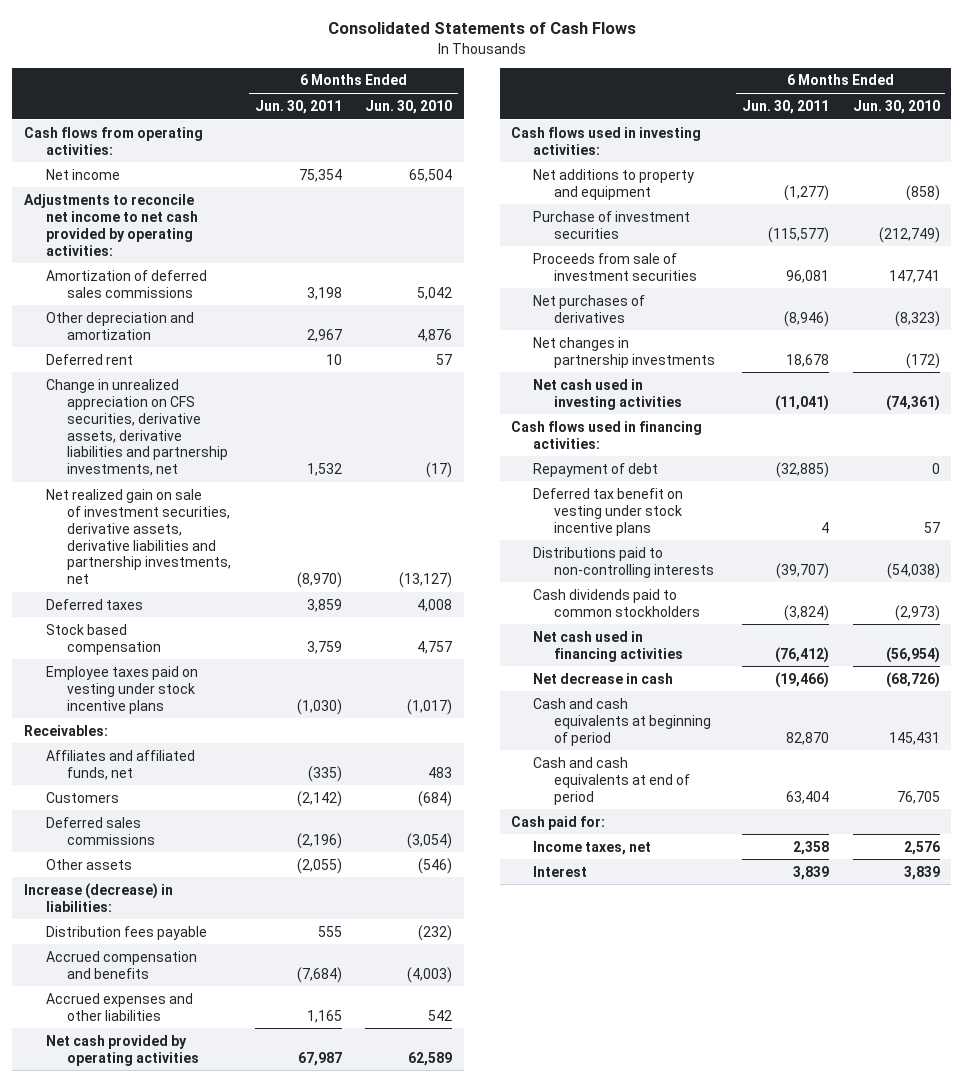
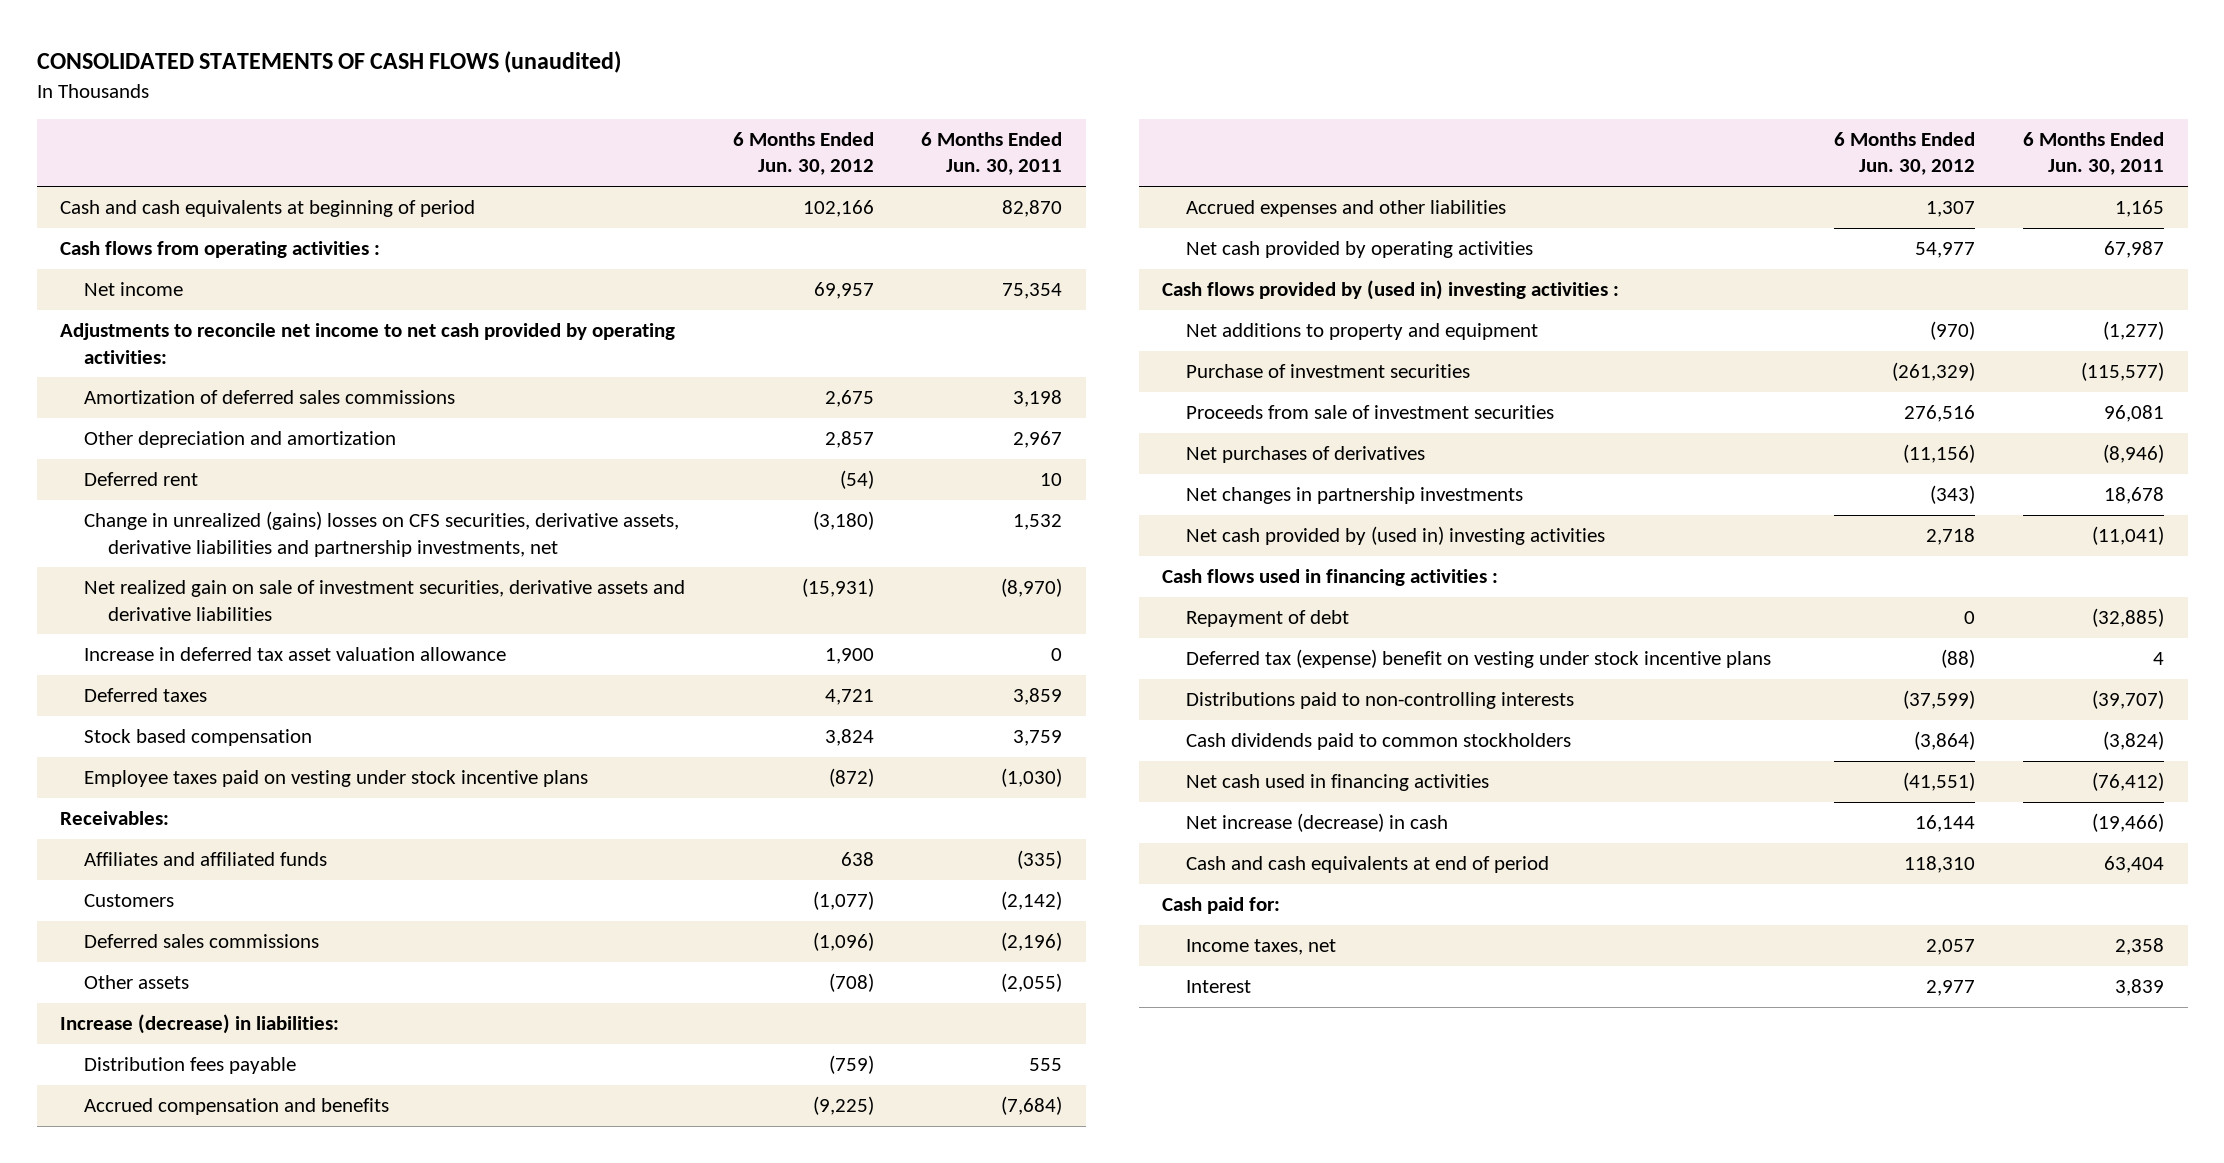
[327,22,636,35] Consolidated Statements of Cash Flows -> [36,51,621,74] CONSOLIDATED STATEMENTS OF CASH FLOWS (unaudited)
[365,99,453,114] Jun. 30, 2010 -> none
none -> [732,132,874,176] 6 Months Ended Jun. 30, 2012
[532,697,712,746] Cash and cash equivalents at beginning of period -> [60,200,476,218] Cash and cash equivalents at beginning of period
[24,126,204,155] Cash flows from operating activities: -> [60,241,381,259] Cash flows from operating activities :
[45,378,229,477] Change in unrealized appreciation on CFS securities, derivative assets, derivative liabilities and partnership investments, net -> [84,511,680,557] Change in unrealized (gains) losses on CFS securities, derivative assets, derivative liabilities and partnership investments, net
[45,488,232,585] Net realized gain on sale of investment securities, derivative assets, derivative liabilities and partnership investments, net -> [84,580,686,621] Net realized gain on sale of investment securities, derivative assets and derivative liabilities
none -> [84,647,507,662] Increase in deferred tax asset valuation allowance
[45,749,195,780] Affiliates and affiliated funds, net -> [84,852,328,867] Affiliates and affiliated funds
[511,126,702,155] Cash flows used in investing activities: -> [1162,280,1620,301] Cash flows provided by (used in) investing activities :
[532,378,683,410] Net cash used in investing activities -> [1185,526,1605,546] Net cash provided by (used in) investing activities
[511,420,703,449] Cash flows used in financing activities: -> [1162,569,1499,587] Cash flows used in financing activities :
[532,487,683,536] Deferred tax benefit on vesting under stock incentive plans -> [1185,649,1771,669] Deferred tax (expense) benefit on vesting under stock incentive plans
[532,672,673,684] Net decrease in cash -> [1185,813,1448,833] Net increase (decrease) in cash

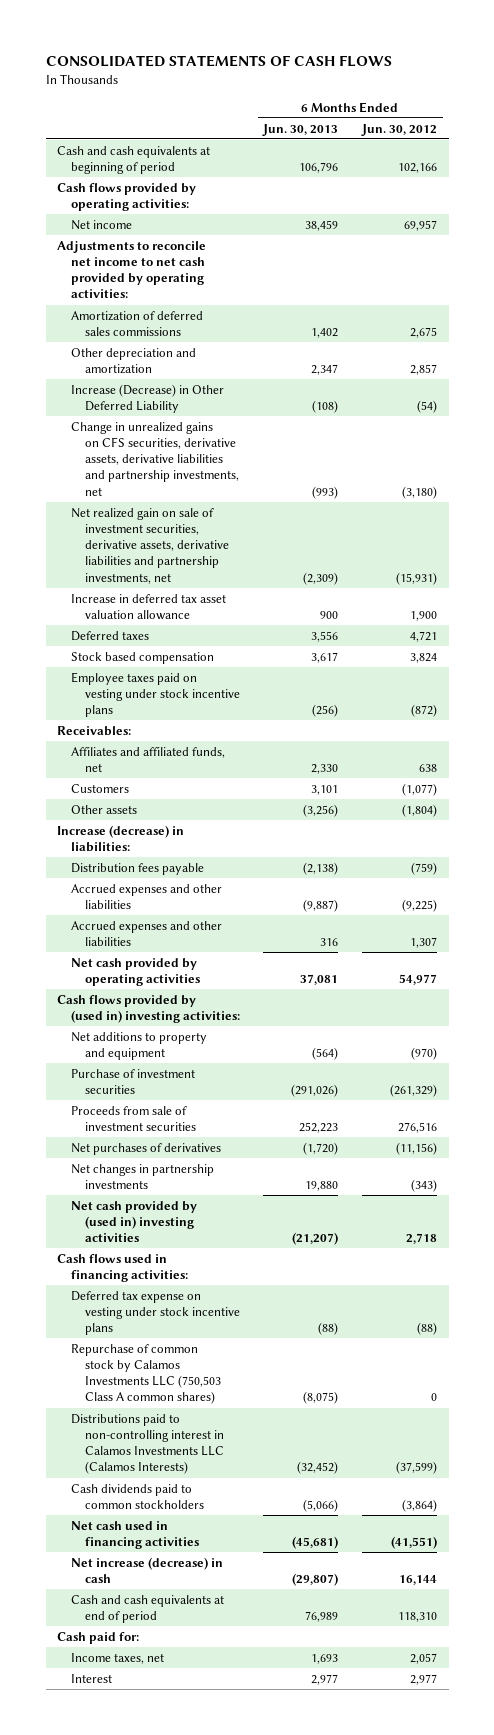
[36,51,621,74] CONSOLIDATED STATEMENTS OF CASH FLOWS (unaudited) -> [45,55,392,68] CONSOLIDATED STATEMENTS OF CASH FLOWS
[921,132,1063,176] 6 Months Ended Jun. 30, 2011 -> none
none -> [262,123,339,136] Jun. 30, 2013
[60,241,381,259] Cash flows from operating activities : -> [57,182,197,211] Cash flows provided by operating activities:
[84,472,199,487] Deferred rent -> none
none -> [71,383,225,413] Increase (Decrease) in Other Deferred Liability
[84,511,680,557] Change in unrealized (gains) losses on CFS securities, derivative assets, derivative liabilities and partnership investments, net -> [71,421,239,496] Change in unrealized gains on CFS securities, derivative assets, derivative liabilities and partnership investments, net
[84,580,686,621] Net realized gain on sale of investment securities, derivative assets and derivative liabilities -> [71,507,229,584] Net realized gain on sale of investment securities, derivative assets, derivative liabilities and partnership investments, net
[84,852,328,867] Affiliates and affiliated funds -> [71,746,226,772] Affiliates and affiliated funds, net
[84,934,320,949] Deferred sales commissions -> none
[828,973,874,993] (708) -> [401,803,437,817] (1,804)
[84,1098,390,1116] Accrued compensation and benefits -> [71,883,223,909] Accrued expenses and other liabilities
[1162,280,1620,301] Cash flows provided by (used in) investing activities : -> [57,994,241,1023] Cash flows provided by (used in) investing activities:
[1185,610,1349,628] Repayment of debt -> none
[1162,569,1499,587] Cash flows used in financing activities : -> [57,1253,189,1282] Cash flows used in financing activities:
[1185,649,1771,669] Deferred tax (expense) benefit on vesting under stock incentive plans -> [71,1290,240,1336] Deferred tax expense on vesting under stock incentive plans
none -> [71,1343,221,1405] Repurchase of common stock by Calamos Investments LLC (750,503 Class A common shares)
[1185,692,1574,710] Distributions paid to non-controlling interests -> [71,1413,224,1475] Distributions paid to non-controlling interest in Calamos Investments LLC (Calamos Interests)

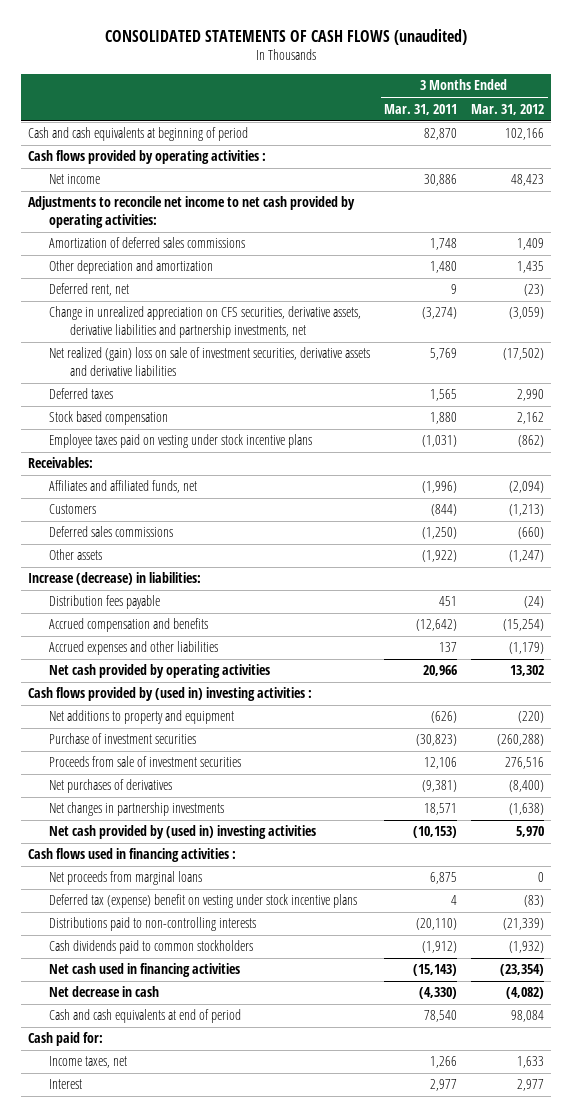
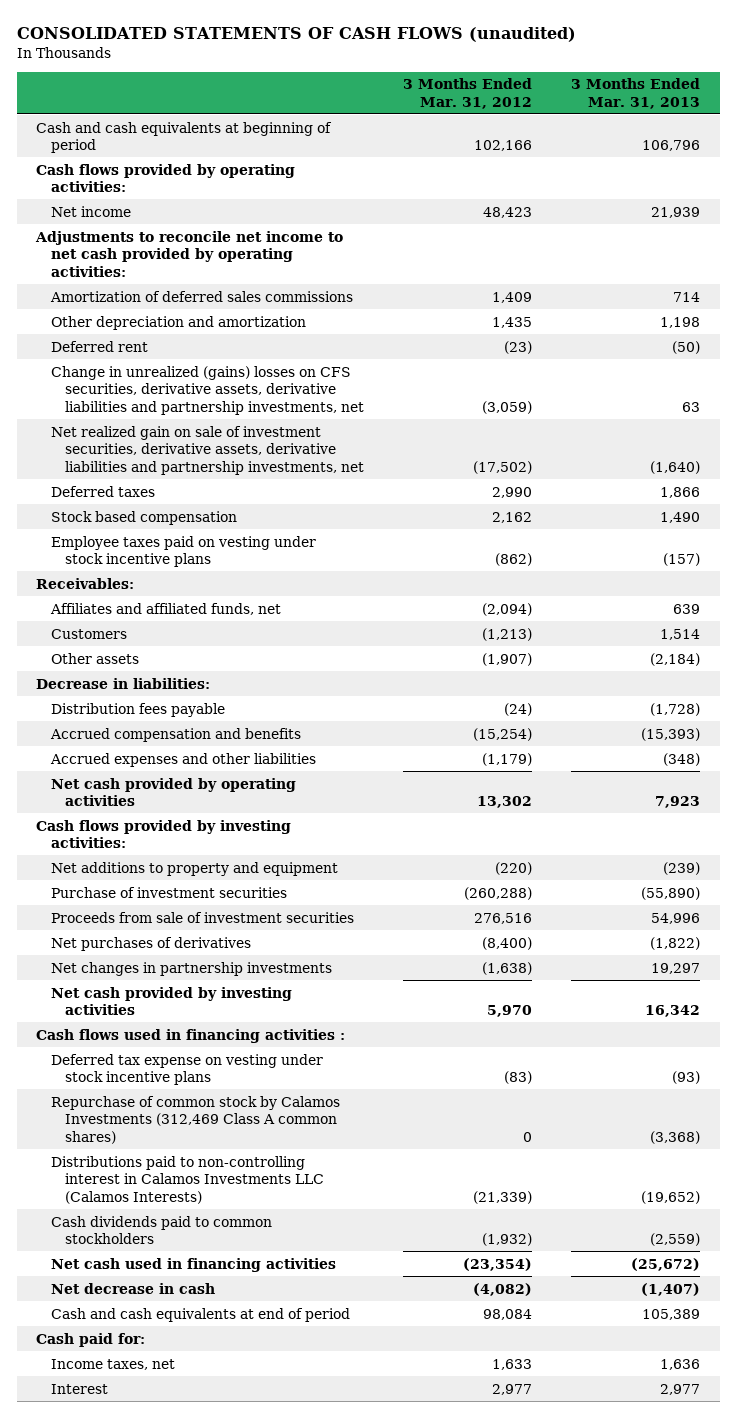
[384,103,458,115] Mar. 31, 2011 -> none
none -> [571,78,701,109] 3 Months Ended Mar. 31, 2013
[28,150,267,165] Cash flows provided by operating activities : -> [36,163,296,193] Cash flows provided by operating activities:
[48,283,129,297] Deferred rent, net -> [50,340,148,352] Deferred rent
[48,306,361,338] Change in unrealized appreciation on CFS securities, derivative assets, derivative liabilities and partnership investments, net -> [50,365,365,415] Change in unrealized (gains) losses on CFS securities, derivative assets, derivative liabilities and partnership investments, net
[48,347,370,376] Net realized (gain) loss on sale of investment securities, derivative assets and derivative liabilities -> [50,425,365,475] Net realized gain on sale of investment securities, derivative assets, derivative liabilities and partnership investments, net
[48,526,173,538] Deferred sales commissions -> none
[509,550,545,563] (1,247) -> [482,652,533,666] (1,907)
[28,572,202,586] Increase (decrease) in liabilities: -> [36,677,211,689] Decrease in liabilities:
[28,687,313,702] Cash flows provided by (used in) investing activities : -> [36,819,292,849] Cash flows provided by investing activities:
[48,825,316,840] Net cash provided by (used in) investing activities -> [50,986,292,1016] Net cash provided by investing activities
[48,871,202,886] Net proceeds from marginal loans -> none
[48,894,357,909] Deferred tax (expense) benefit on vesting under stock incentive plans -> [50,1053,323,1086] Deferred tax expense on vesting under stock incentive plans
none -> [50,1095,340,1144] Repurchase of common stock by Calamos Investments (312,469 Class A common shares)
[48,917,256,932] Distributions paid to non-controlling interests -> [50,1155,325,1204] Distributions paid to non-controlling interest in Calamos Investments LLC (Calamos Interests)

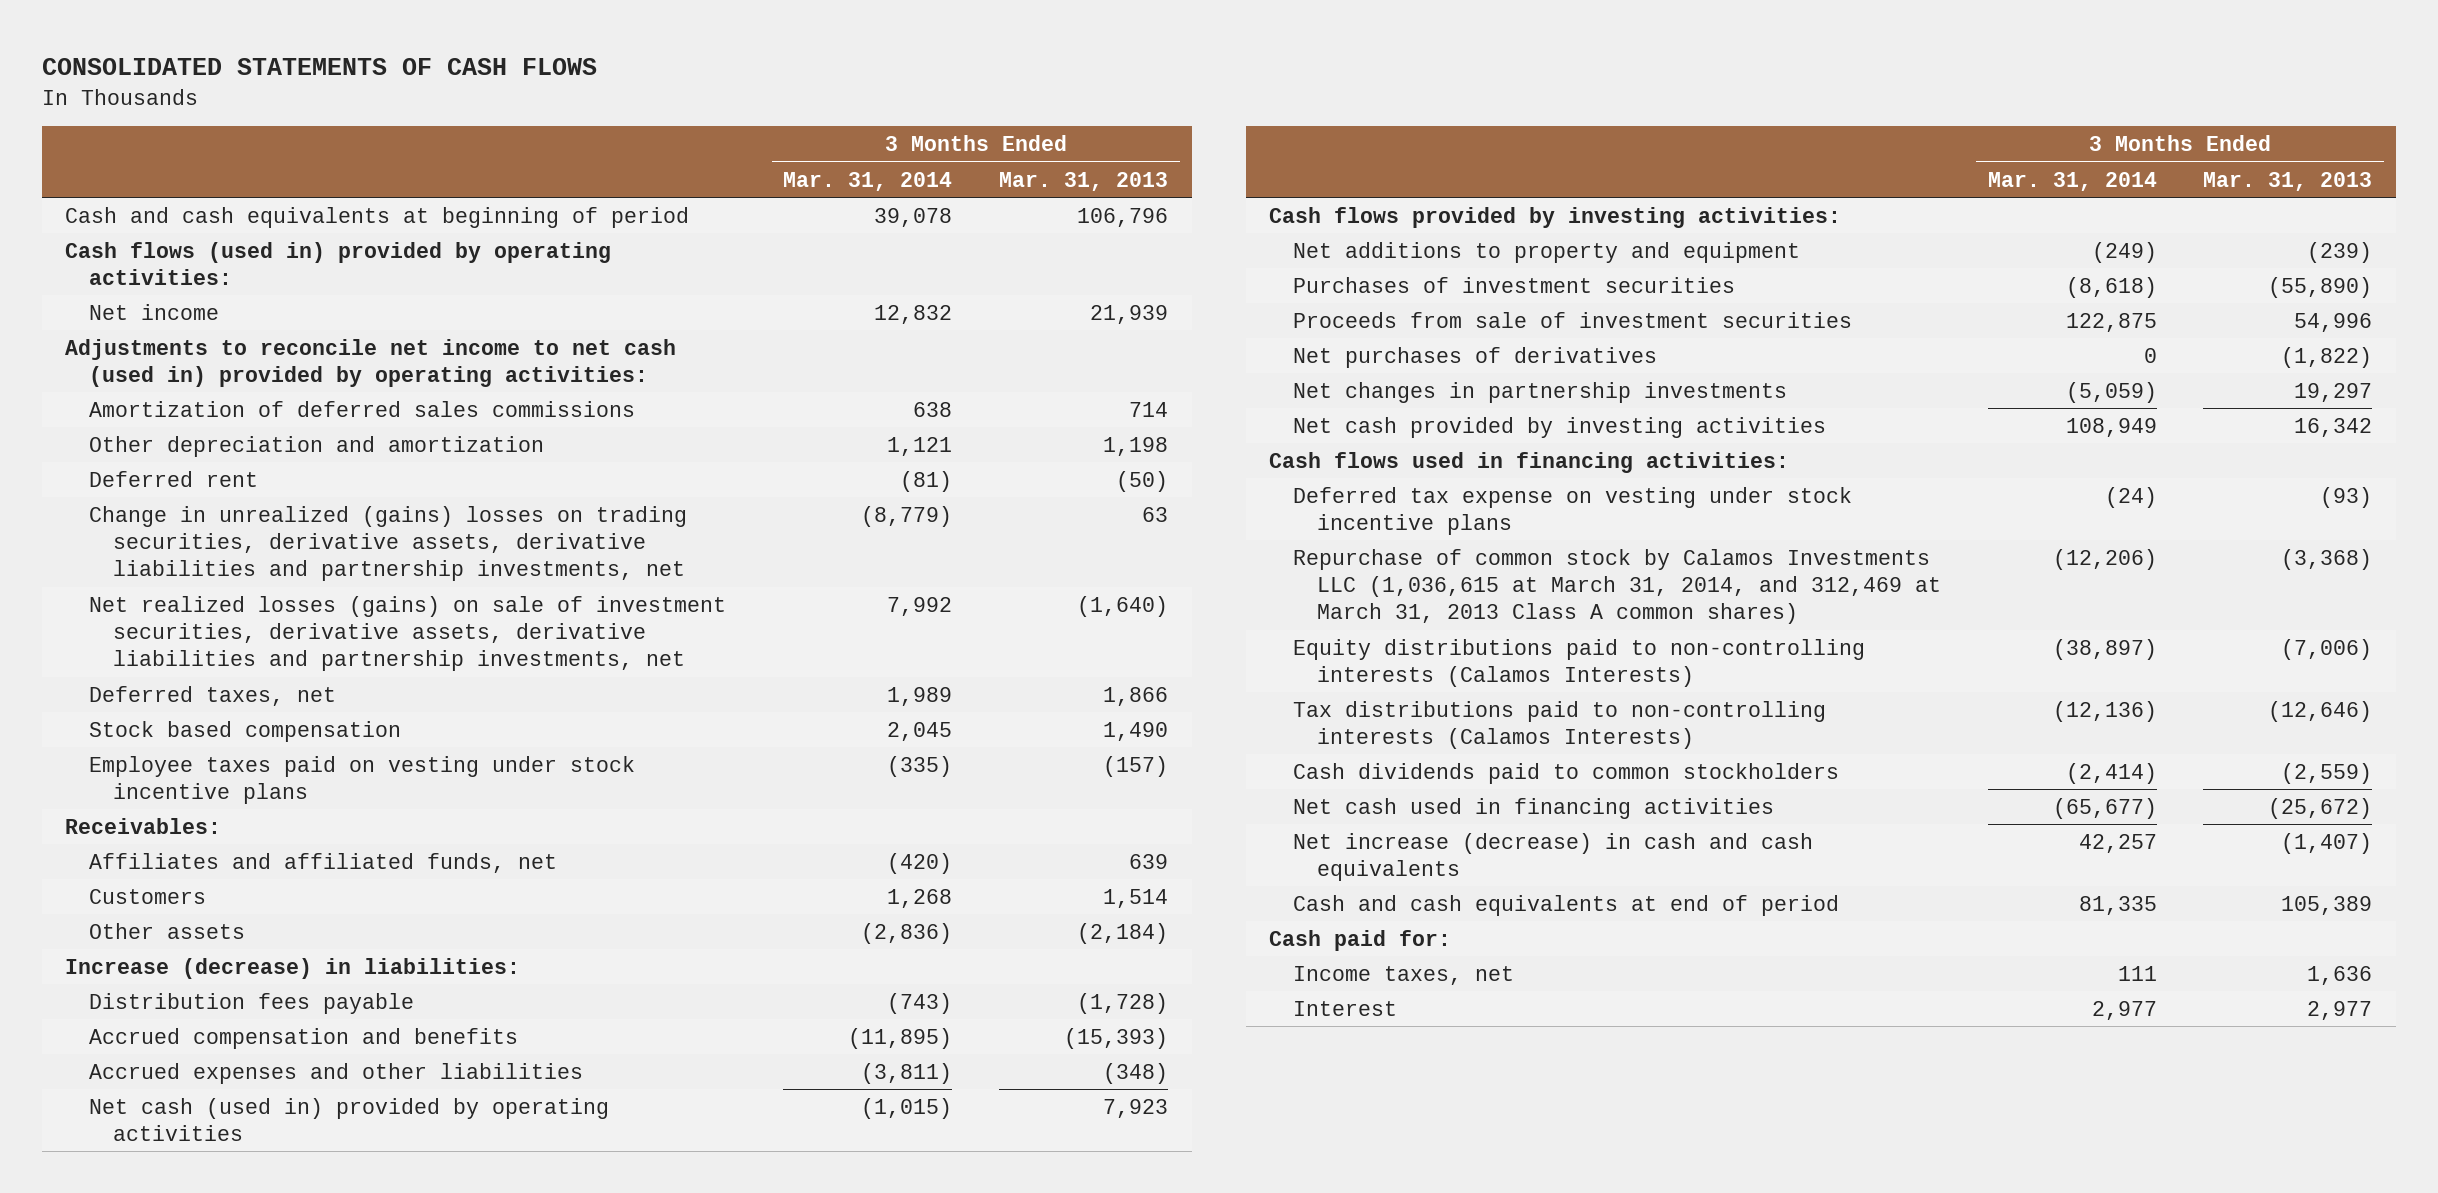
[16,26,576,42] CONSOLIDATED STATEMENTS OF CASH FLOWS (unaudited) -> [41,58,597,76] CONSOLIDATED STATEMENTS OF CASH FLOWS
[403,78,533,109] 3 Months Ended Mar. 31, 2012 -> none
none -> [783,171,953,191] Mar. 31, 2014
[36,163,296,193] Cash flows provided by operating activities: -> [65,241,612,285] Cash flows (used in) provided by operating activities:
[35,230,344,277] Adjustments to reconcile net income to net cash provided by operating activities: -> [65,338,677,387] Adjustments to reconcile net income to net cash (used in) provided by operating activities:
[50,365,365,415] Change in unrealized (gains) losses on CFS securities, derivative assets, derivative liabilities and partnership investments, net -> [88,505,687,582] Change in unrealized (gains) losses on trading securities, derivative assets, derivative liabilities and partnership investments, net
[50,425,365,475] Net realized gain on sale of investment securities, derivative assets, derivative liabilities and partnership investments, net -> [88,595,726,672] Net realized losses (gains) on sale of investment securities, derivative assets, derivative liabilities and partnership investments, net
[50,485,155,497] Deferred taxes -> [88,685,336,706] Deferred taxes, net
[36,677,211,689] Decrease in liabilities: -> [65,957,521,979] Increase (decrease) in liabilities:
[50,777,296,807] Net cash provided by operating activities -> [88,1097,609,1141] Net cash (used in) provided by operating activities
[50,886,287,898] Purchase of investment securities -> [1293,276,1736,293] Purchases of investment securities
[36,1028,346,1043] Cash flows used in financing activities : -> [1269,451,1790,473] Cash flows used in financing activities:
[50,1095,340,1144] Repurchase of common stock by Calamos Investments (312,469 Class A common shares) -> [1293,548,1941,625] Repurchase of common stock by Calamos Investments LLC (1,036,615 at March 31, 2014, and 312,469 at March 31, 2013 Class A common shares)
[50,1155,325,1204] Distributions paid to non-controlling interest in Calamos Investments LLC (Calamos Interests) -> [1293,638,1866,687] Equity distributions paid to non-controlling interests (Calamos Interests)
[641,1190,701,1204] (19,652) -> [2281,638,2373,660] (7,006)
none -> [1293,700,1827,749] Tax distributions paid to non-controlling interests (Calamos Interests)
[50,1282,215,1294] Net decrease in cash -> [1293,832,1814,881] Net increase (decrease) in cash and cash equivalents

